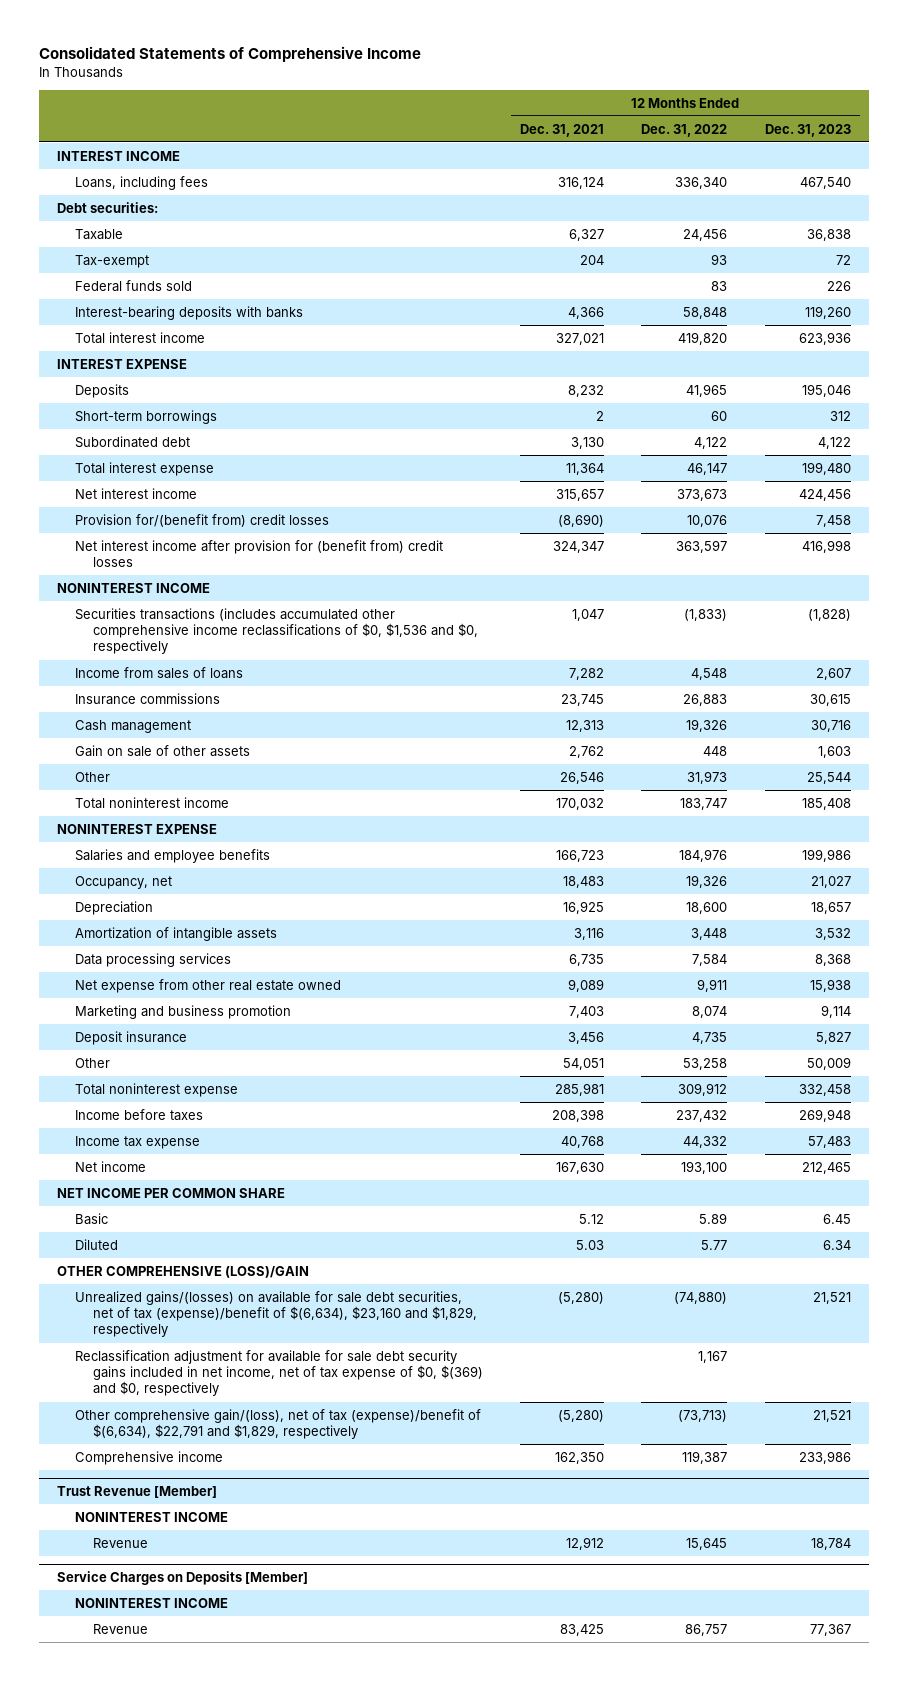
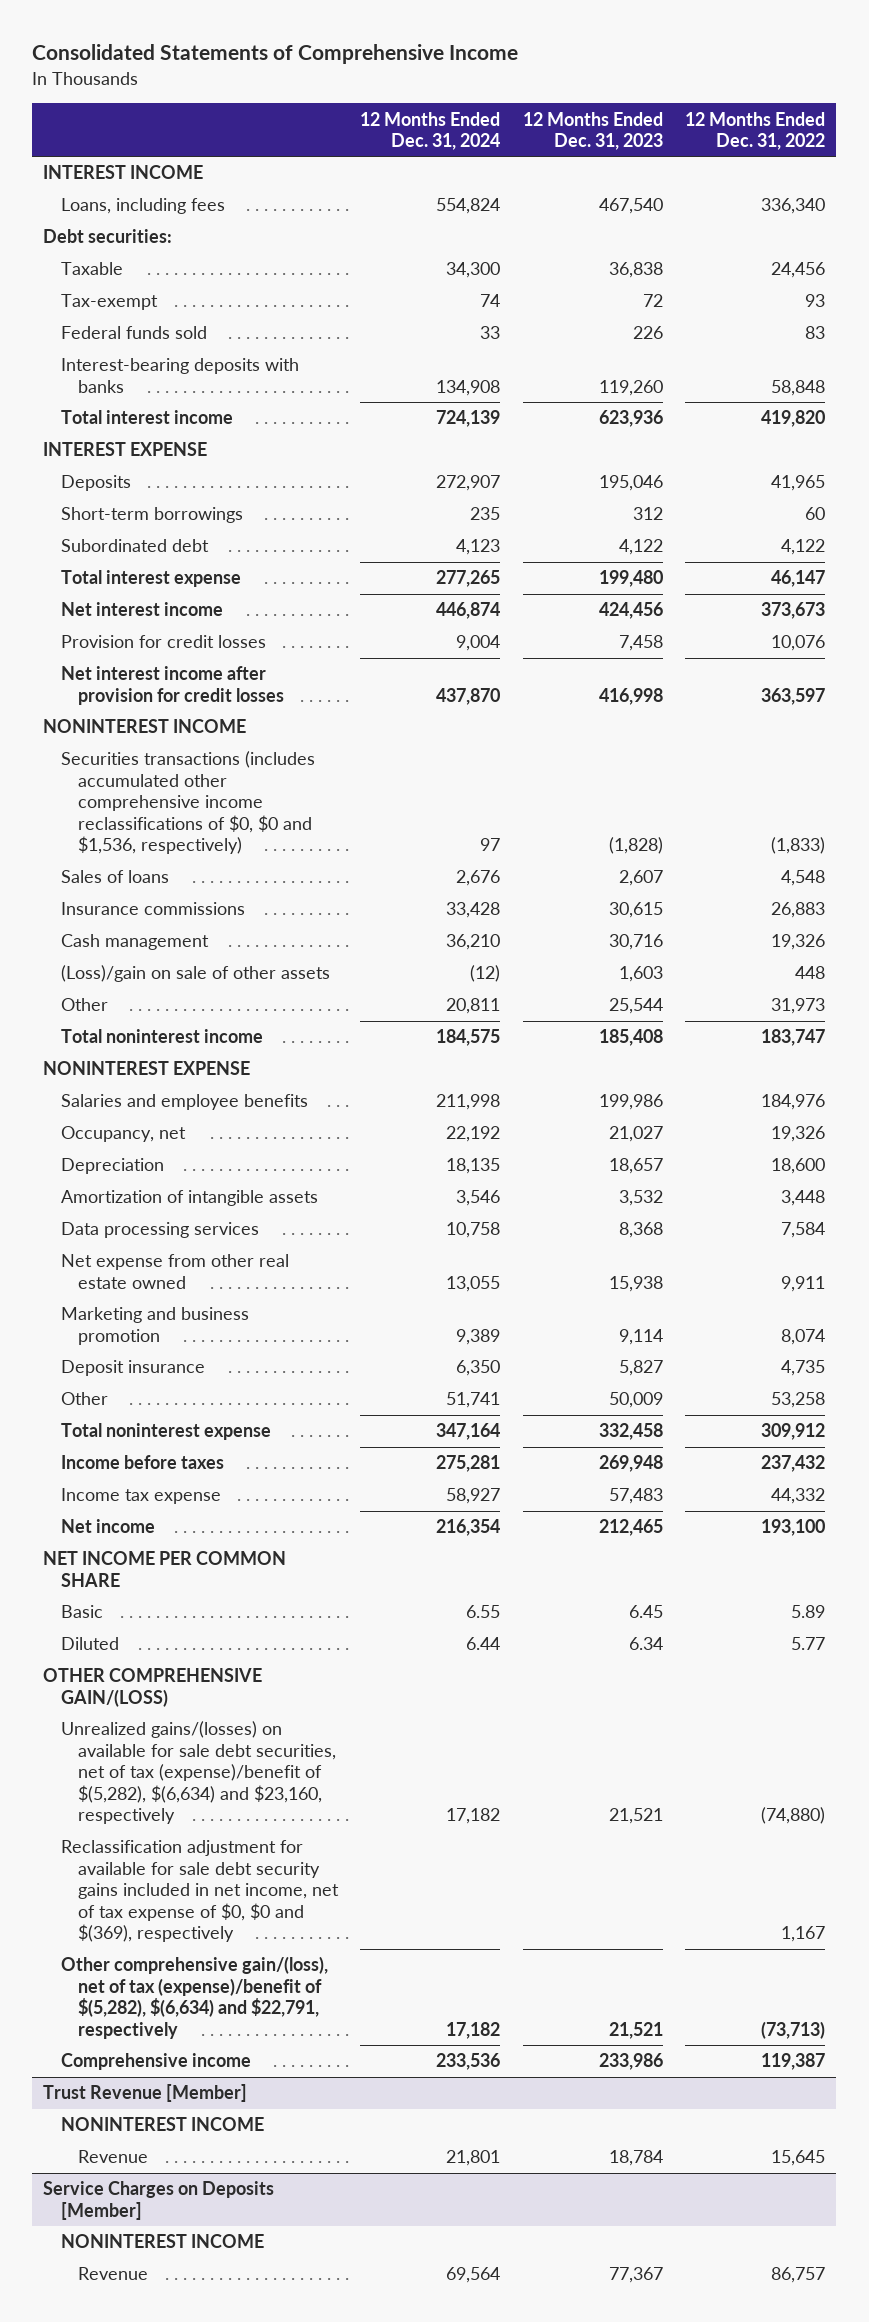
[520,123,605,137] Dec. 31, 2021 -> none
none -> [360,111,501,151] 12 Months Ended Dec. 31, 2024
[75,513,330,527] Provision for/(benefit from) credit losses -> [60,635,266,649] Provision for credit losses
[75,539,444,568] Net interest income after provision for (benefit from) credit losses -> [60,666,284,705] Net interest income after provision for credit losses
[75,607,478,655] Securities transactions (includes accumulated other comprehensive income reclassifications of $0, $1,536 and $0, respectively -> [60,751,315,855] Securities transactions (includes accumulated other comprehensive income reclassifications of $0, $0 and $1,536, respectively)
[75,666,244,679] Income from sales of loans -> [60,870,169,884] Sales of loans
[75,744,251,757] Gain on sale of other assets -> [60,965,330,983] (Loss)/gain on sale of other assets
[57,1265,310,1278] OTHER COMPREHENSIVE (LOSS)/GAIN -> [43,1668,263,1707] OTHER COMPREHENSIVE GAIN/(LOSS)
[75,1290,477,1338] Unrealized gains/(losses) on available for sale debt securities, net of tax (expense)/benefit of $(6,634), $23,160 and $1,829, respectively -> [60,1721,336,1825] Unrealized gains/(losses) on available for sale debt securities, net of tax (expense)/benefit of $(5,282), $(6,634) and $23,160, respectively
[75,1349,483,1397] Reclassification adjustment for available for sale debt security gains included in net income, net of tax expense of $0, $(369) and $0, respectively -> [60,1840,339,1943] Reclassification adjustment for available for sale debt security gains included in net income, net of tax expense of $0, $0 and $(369), respectively
[75,1408,482,1440] Other comprehensive gain/(loss), net of tax (expense)/benefit of $(6,634), $22,791 and $1,829, respectively -> [60,1956,328,2039] Other comprehensive gain/(loss), net of tax (expense)/benefit of $(5,282), $(6,634) and $22,791, respectively

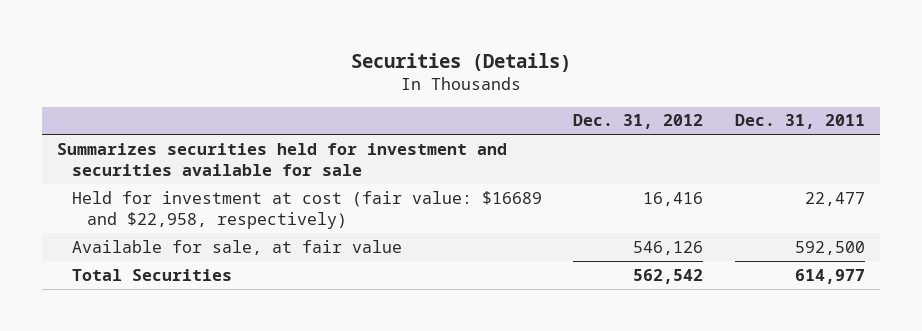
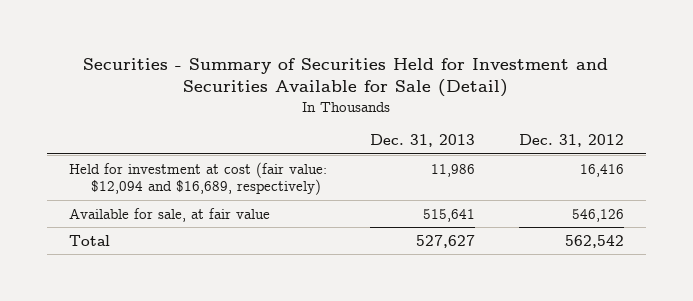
[351,52,572,72] Securities (Details) -> [83,57,609,98] Securities - Summary of Securities Held for Investment and Securities Available for Sale (Detail)
[734,114,865,130] Dec. 31, 2011 -> none
none -> [370,134,476,148] Dec. 31, 2013
[57,142,508,177] Summarizes securities held for investment and securities available for sale -> none
[72,190,543,230] Held for investment at cost (fair value: $16689 and $22,958, respectively) -> [68,161,327,196] Held for investment at cost (fair value: $12,094 and $16,689, respectively)
[72,268,233,281] Total Securities -> [68,234,110,246] Total

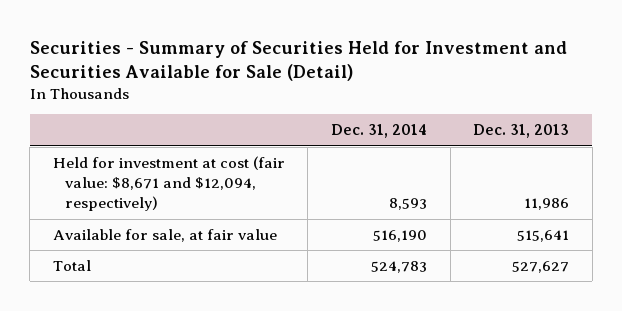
[519,134,625,148] Dec. 31, 2012 -> none
none -> [330,124,427,139] Dec. 31, 2014
[68,161,327,196] Held for investment at cost (fair value: $12,094 and $16,689, respectively) -> [52,156,285,212] Held for investment at cost (fair value: $8,671 and $12,094, respectively)

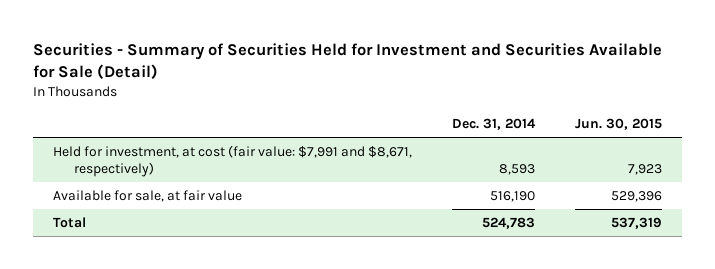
[473,124,570,139] Dec. 31, 2013 -> none
none -> [575,118,663,131] Jun. 30, 2015
[52,156,285,212] Held for investment at cost (fair value: $8,671 and $12,094, respectively) -> [52,144,412,178] Held for investment, at cost (fair value: $7,991 and $8,671, respectively)

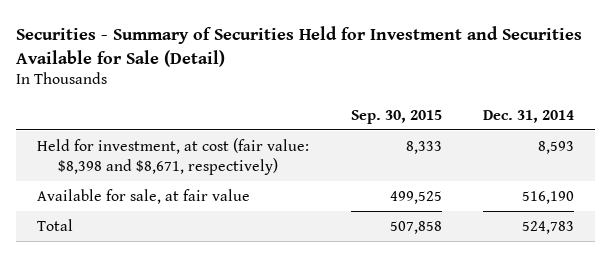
[575,118,663,131] Jun. 30, 2015 -> none
none -> [350,109,442,124] Sep. 30, 2015
[52,144,412,178] Held for investment, at cost (fair value: $7,991 and $8,671, respectively) -> [36,137,309,175] Held for investment, at cost (fair value: $8,398 and $8,671, respectively)

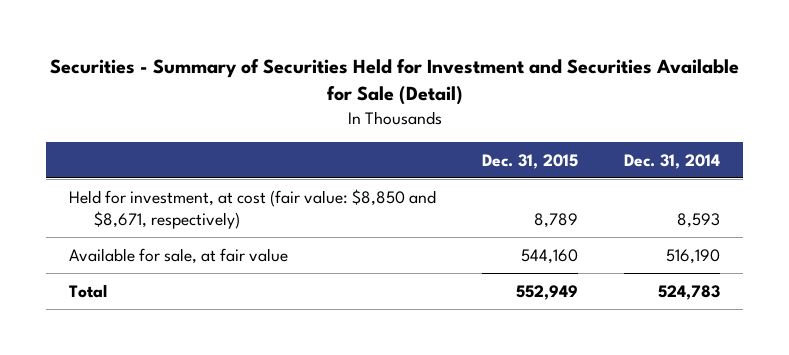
[350,109,442,124] Sep. 30, 2015 -> none
none -> [482,153,579,169] Dec. 31, 2015
[36,137,309,175] Held for investment, at cost (fair value: $8,398 and $8,671, respectively) -> [68,188,436,230] Held for investment, at cost (fair value: $8,850 and $8,671, respectively)

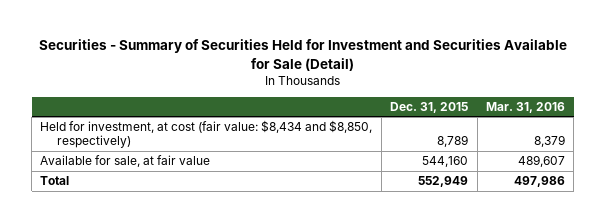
[624,153,721,169] Dec. 31, 2014 -> none
none -> [486,101,566,113] Mar. 31, 2016
[68,188,436,230] Held for investment, at cost (fair value: $8,850 and $8,671, respectively) -> [40,120,373,149] Held for investment, at cost (fair value: $8,434 and $8,850, respectively)

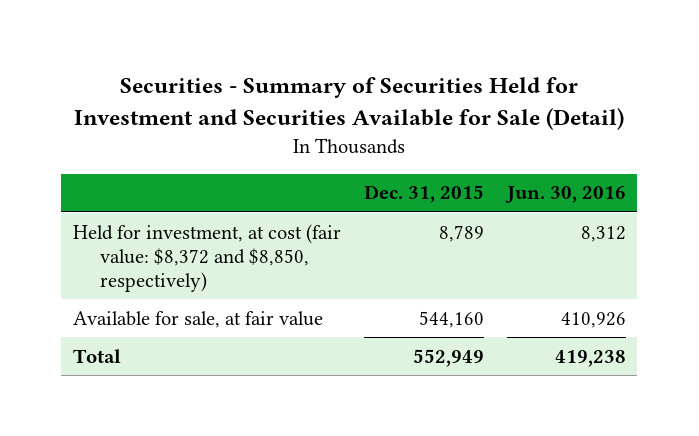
[486,101,566,113] Mar. 31, 2016 -> none
none -> [504,186,626,204] Jun. 30, 2016
[40,120,373,149] Held for investment, at cost (fair value: $8,434 and $8,850, respectively) -> [72,223,341,293] Held for investment, at cost (fair value: $8,372 and $8,850, respectively)

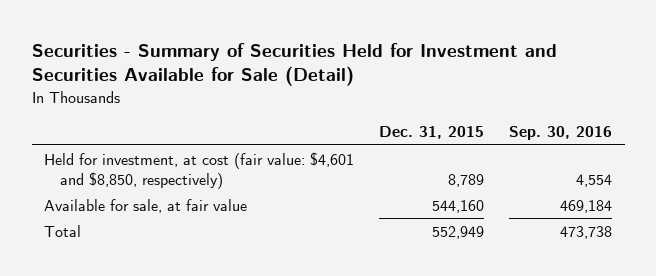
[504,186,626,204] Jun. 30, 2016 -> none
none -> [509,126,613,141] Sep. 30, 2016
[72,223,341,293] Held for investment, at cost (fair value: $8,372 and $8,850, respectively) -> [44,151,355,189] Held for investment, at cost (fair value: $4,601 and $8,850, respectively)

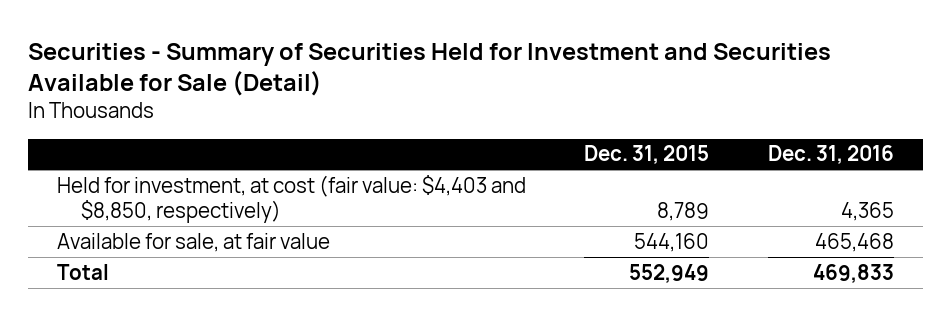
[509,126,613,141] Sep. 30, 2016 -> none
none -> [767,145,894,165] Dec. 31, 2016
[44,151,355,189] Held for investment, at cost (fair value: $4,601 and $8,850, respectively) -> [57,174,527,223] Held for investment, at cost (fair value: $4,403 and $8,850, respectively)

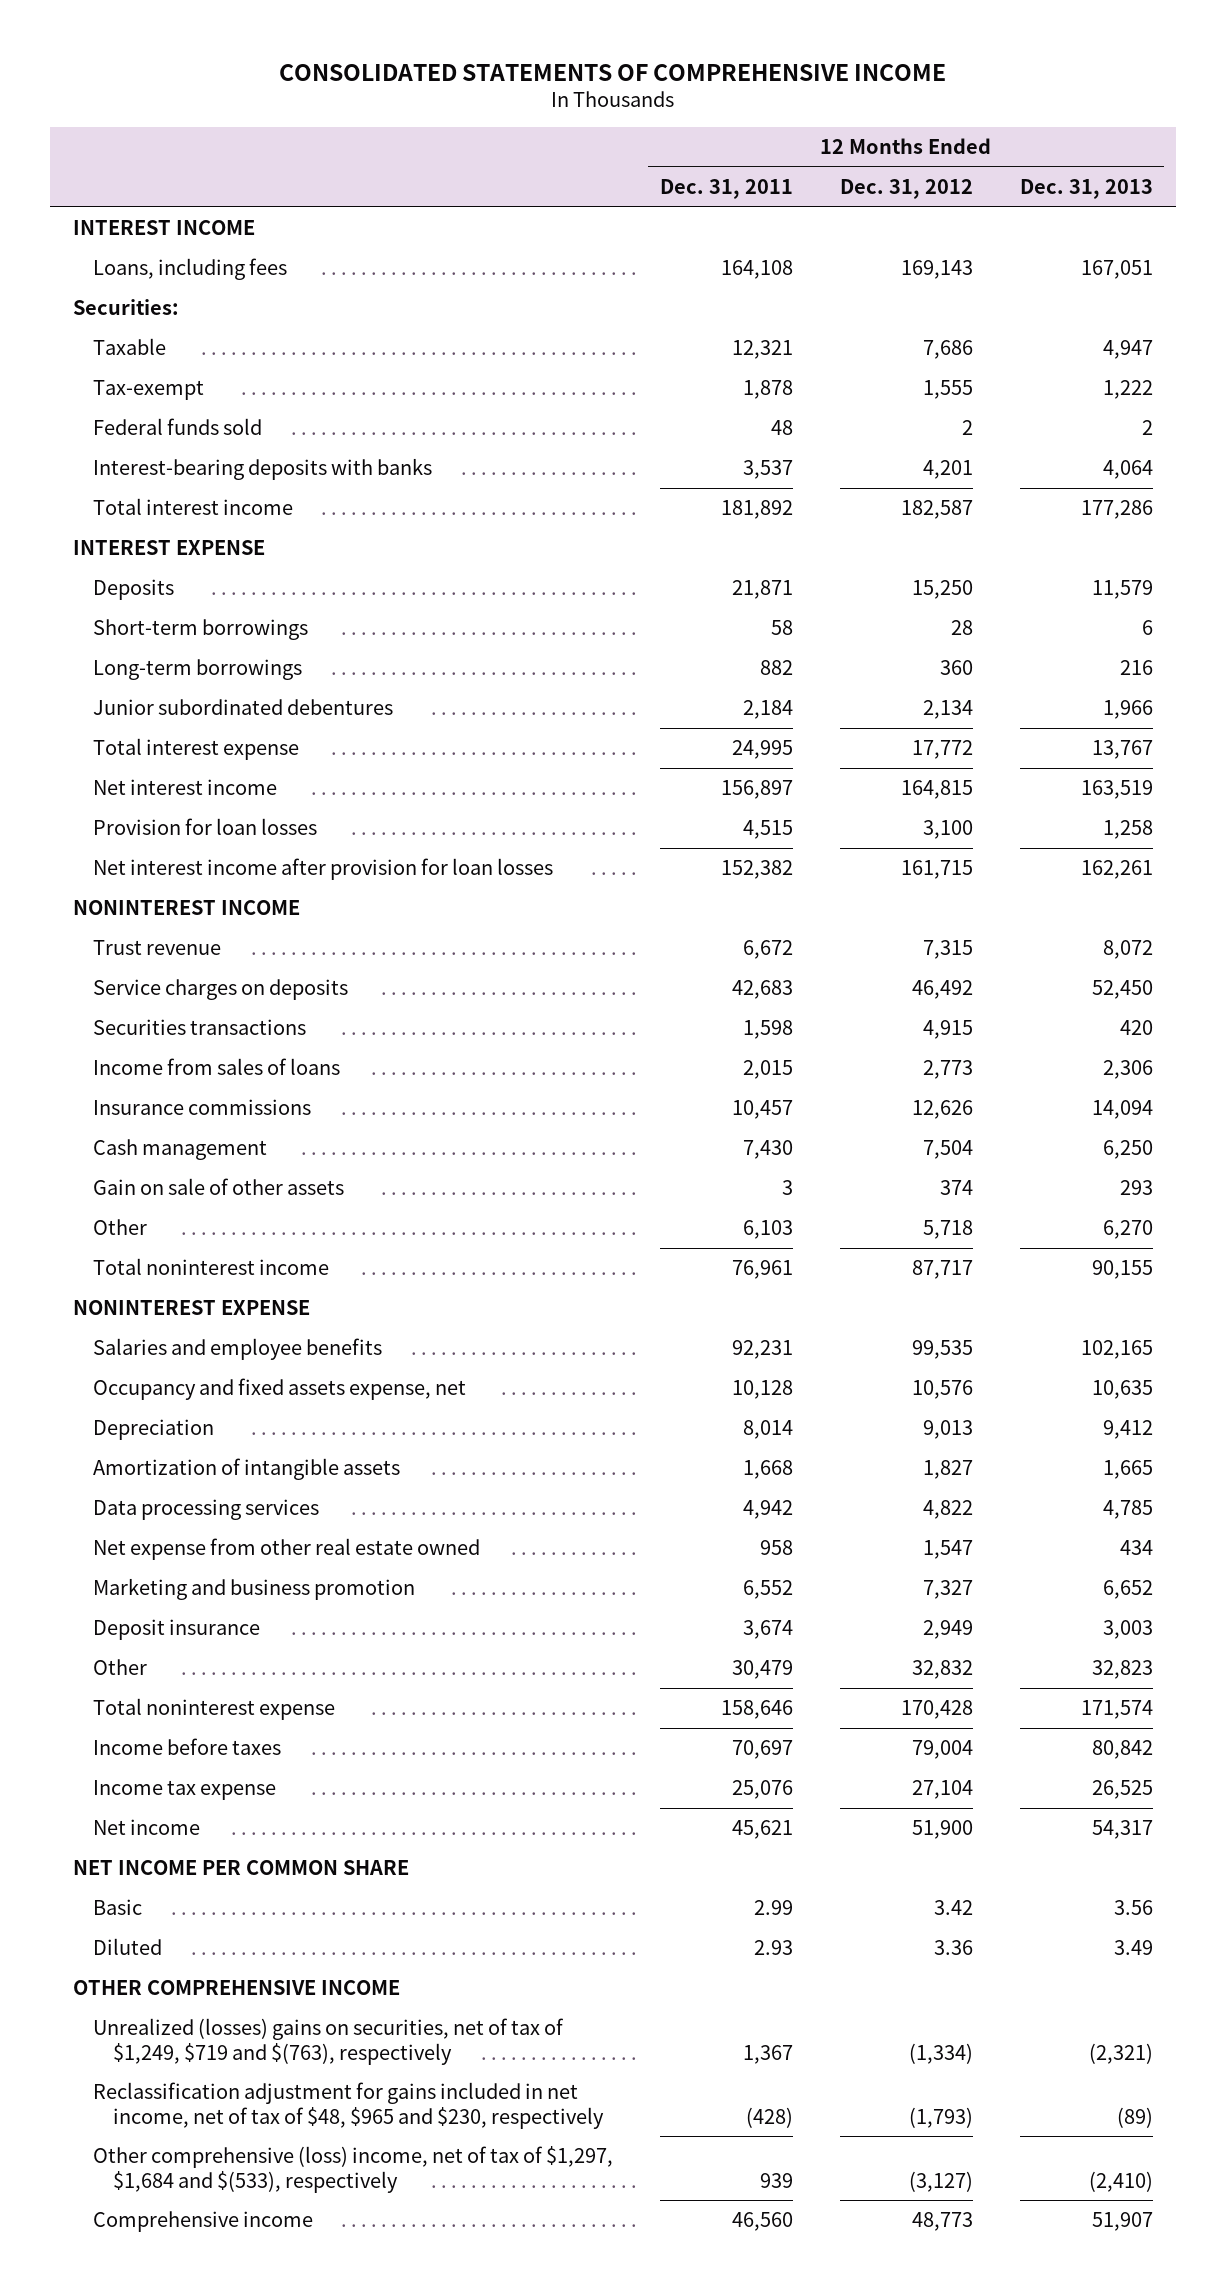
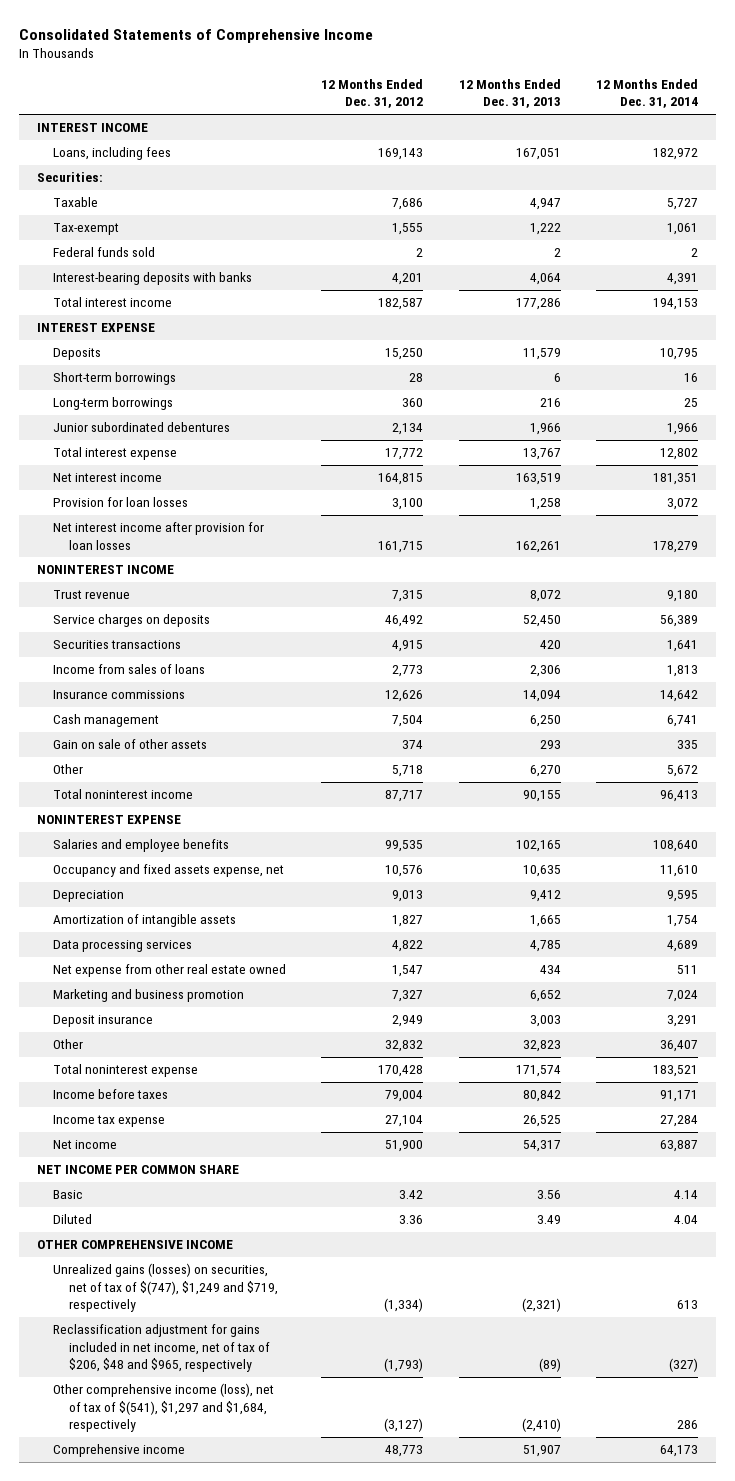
[278,63,946,81] CONSOLIDATED STATEMENTS OF COMPREHENSIVE INCOME -> [19,29,374,44] Consolidated Statements of Comprehensive Income
[659,179,793,200] Dec. 31, 2011 -> none
none -> [596,78,699,109] 12 Months Ended Dec. 31, 2014
[93,2018,565,2065] Unrealized (losses) gains on securities, net of tax of $1,249, $719 and $(763), respectively -> [53,1263,279,1312] Unrealized gains (losses) on securities, net of tax of $(747), $1,249 and $719, respectively
[93,2082,605,2129] Reclassification adjustment for gains included in net income, net of tax of $48, $965 and $230, respectively -> [53,1324,271,1372] Reclassification adjustment for gains included in net income, net of tax of $206, $48 and $965, respectively
[93,2146,614,2193] Other comprehensive (loss) income, net of tax of $1,297, $1,684 and $(533), respectively -> [53,1383,275,1432] Other comprehensive income (loss), net of tax of $(541), $1,297 and $1,684, respectively

